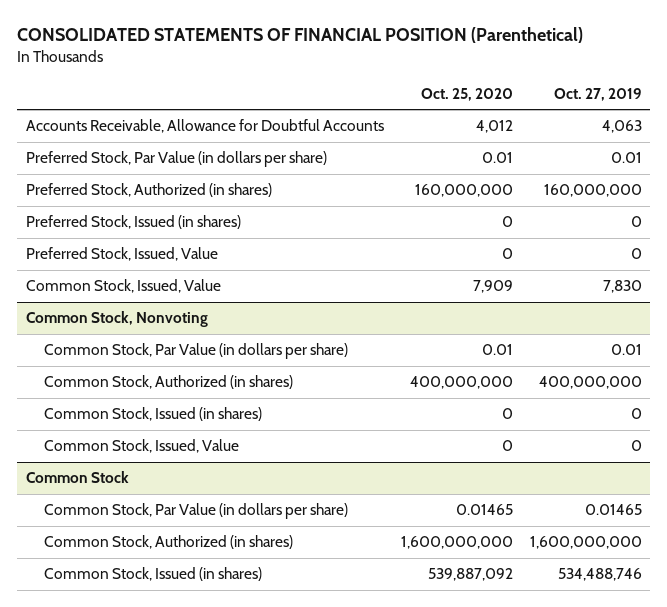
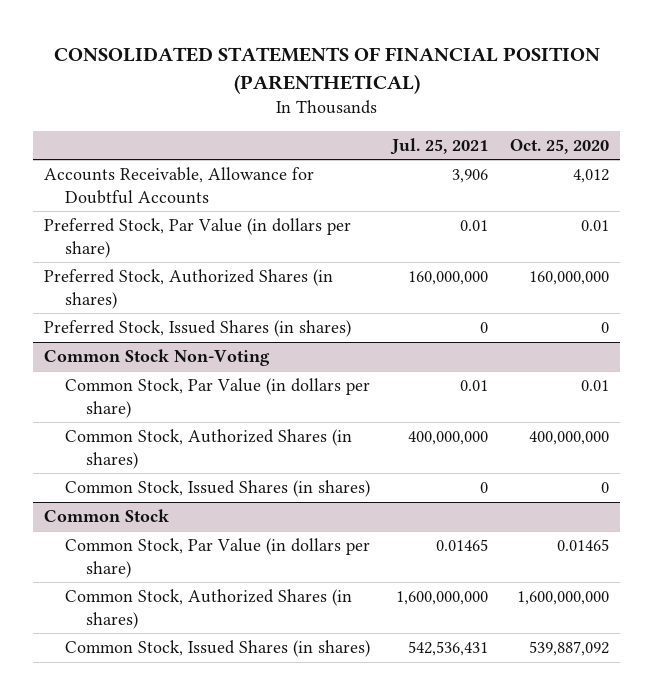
[16,27,583,44] CONSOLIDATED STATEMENTS OF FINANCIAL POSITION (Parenthetical) -> [53,47,600,94] CONSOLIDATED STATEMENTS OF FINANCIAL POSITION (PARENTHETICAL)
[553,87,642,101] Oct. 27, 2019 -> none
none -> [390,137,489,155] Jul. 25, 2021
[25,247,218,262] Preferred Stock, Issued, Value -> none
[25,279,221,294] Common Stock, Issued, Value -> none
[25,183,272,198] Preferred Stock, Authorized (in shares) -> [44,269,334,309] Preferred Stock, Authorized Shares (in shares)
[25,215,241,230] Preferred Stock, Issued (in shares) -> [44,320,352,338] Preferred Stock, Issued Shares (in shares)
[25,311,208,328] Common Stock, Nonvoting -> [44,349,271,367] Common Stock Non-Voting
[43,439,239,454] Common Stock, Issued, Value -> none
[43,375,293,390] Common Stock, Authorized (in shares) -> [65,429,353,469] Common Stock, Authorized Shares (in shares)
[43,407,262,422] Common Stock, Issued (in shares) -> [65,480,371,498] Common Stock, Issued Shares (in shares)
[43,535,293,550] Common Stock, Authorized (in shares) -> [65,589,353,629] Common Stock, Authorized Shares (in shares)
[43,567,262,582] Common Stock, Issued (in shares) -> [65,640,371,658] Common Stock, Issued Shares (in shares)

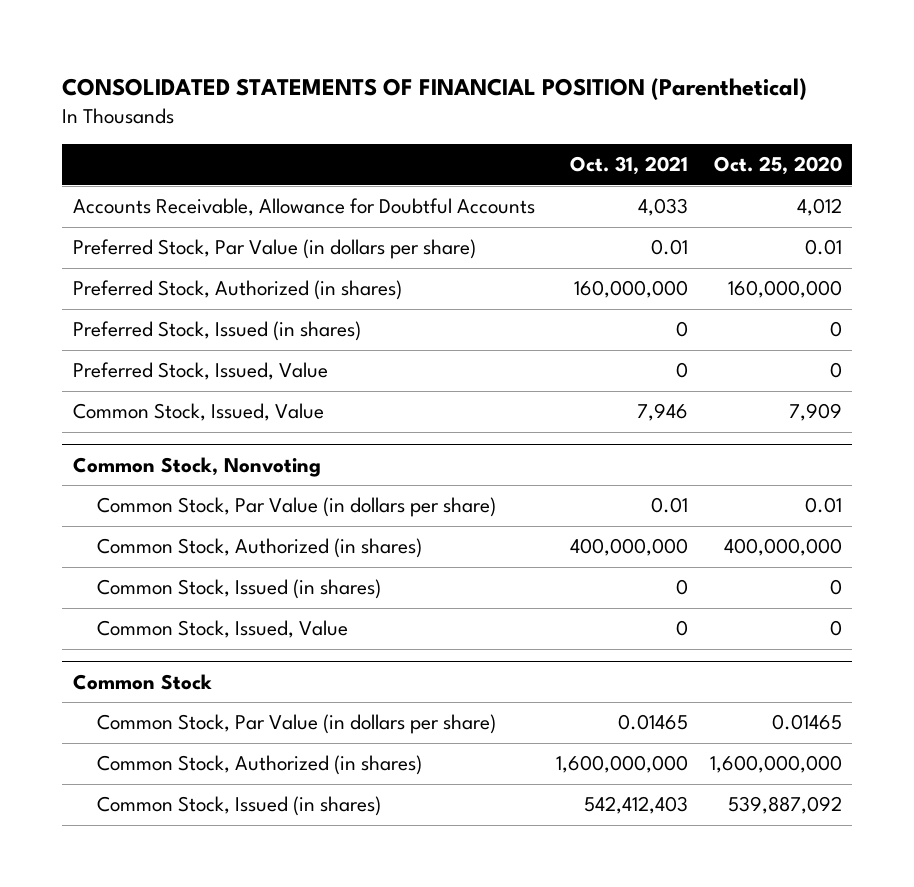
[53,47,600,94] CONSOLIDATED STATEMENTS OF FINANCIAL POSITION (PARENTHETICAL) -> [61,77,807,100] CONSOLIDATED STATEMENTS OF FINANCIAL POSITION (Parenthetical)
[390,137,489,155] Jul. 25, 2021 -> none
none -> [570,156,689,176] Oct. 31, 2021
[44,269,334,309] Preferred Stock, Authorized Shares (in shares) -> [72,280,402,301] Preferred Stock, Authorized (in shares)
[44,320,352,338] Preferred Stock, Issued Shares (in shares) -> [72,321,361,342] Preferred Stock, Issued (in shares)
none -> [72,362,328,381] Preferred Stock, Issued, Value
none -> [72,403,324,422] Common Stock, Issued, Value
[44,349,271,367] Common Stock Non-Voting -> [72,456,321,477] Common Stock, Nonvoting
[65,429,353,469] Common Stock, Authorized Shares (in shares) -> [96,538,422,559] Common Stock, Authorized (in shares)
[65,480,371,498] Common Stock, Issued Shares (in shares) -> [96,579,381,600] Common Stock, Issued (in shares)
none -> [96,620,348,639] Common Stock, Issued, Value
[65,589,353,629] Common Stock, Authorized Shares (in shares) -> [96,755,422,776] Common Stock, Authorized (in shares)
[65,640,371,658] Common Stock, Issued Shares (in shares) -> [96,796,381,817] Common Stock, Issued (in shares)

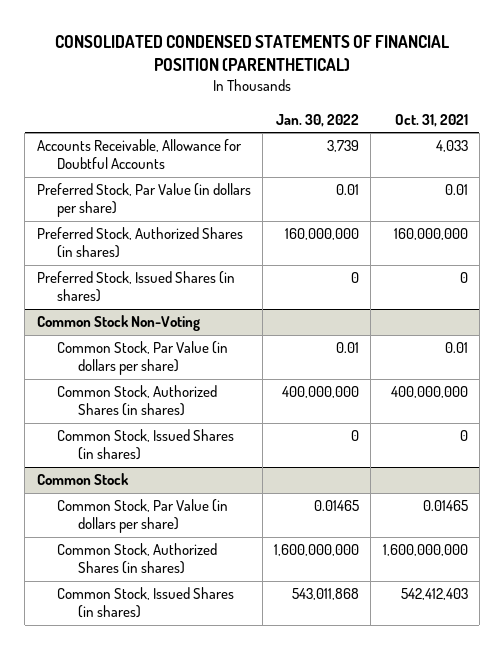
[61,77,807,100] CONSOLIDATED STATEMENTS OF FINANCIAL POSITION (Parenthetical) -> [55,35,451,72] CONSOLIDATED CONDENSED STATEMENTS OF FINANCIAL POSITION (PARENTHETICAL)
[713,156,842,176] Oct. 25, 2020 -> none
none -> [276,113,360,127] Jan. 30, 2022
[72,362,328,381] Preferred Stock, Issued, Value -> none
[72,403,324,422] Common Stock, Issued, Value -> none
[72,280,402,301] Preferred Stock, Authorized (in shares) -> [36,227,243,259] Preferred Stock, Authorized Shares (in shares)
[72,321,361,342] Preferred Stock, Issued (in shares) -> [36,271,235,303] Preferred Stock, Issued Shares (in shares)
[72,456,321,477] Common Stock, Nonvoting -> [36,315,200,332] Common Stock Non-Voting
[96,620,348,639] Common Stock, Issued, Value -> none
[96,538,422,559] Common Stock, Authorized (in shares) -> [57,385,218,417] Common Stock, Authorized Shares (in shares)
[96,579,381,600] Common Stock, Issued (in shares) -> [57,429,235,461] Common Stock, Issued Shares (in shares)
[96,755,422,776] Common Stock, Authorized (in shares) -> [57,543,218,575] Common Stock, Authorized Shares (in shares)
[96,796,381,817] Common Stock, Issued (in shares) -> [57,587,235,619] Common Stock, Issued Shares (in shares)

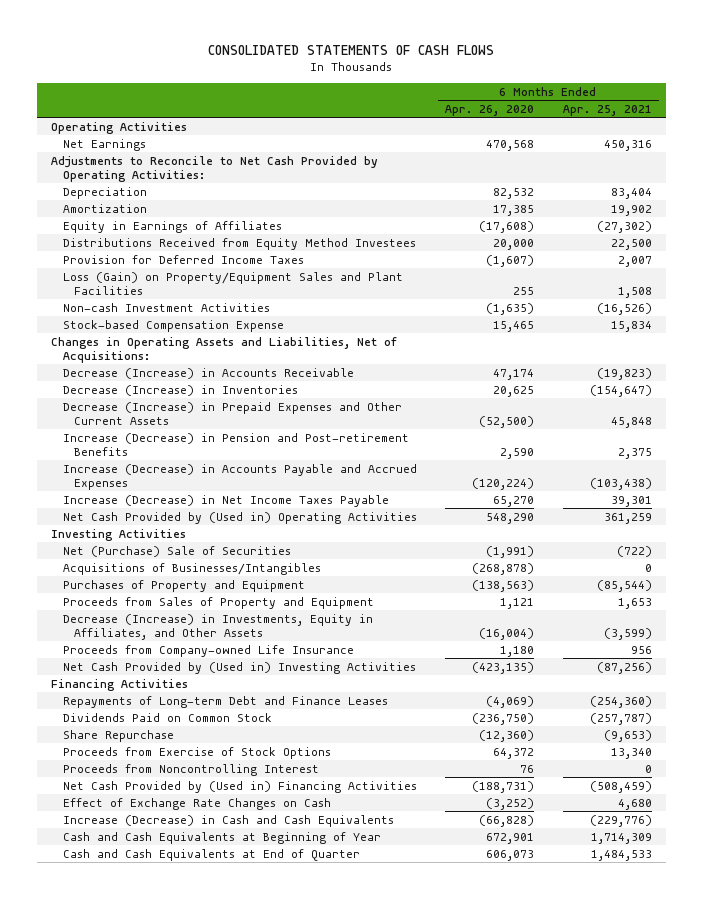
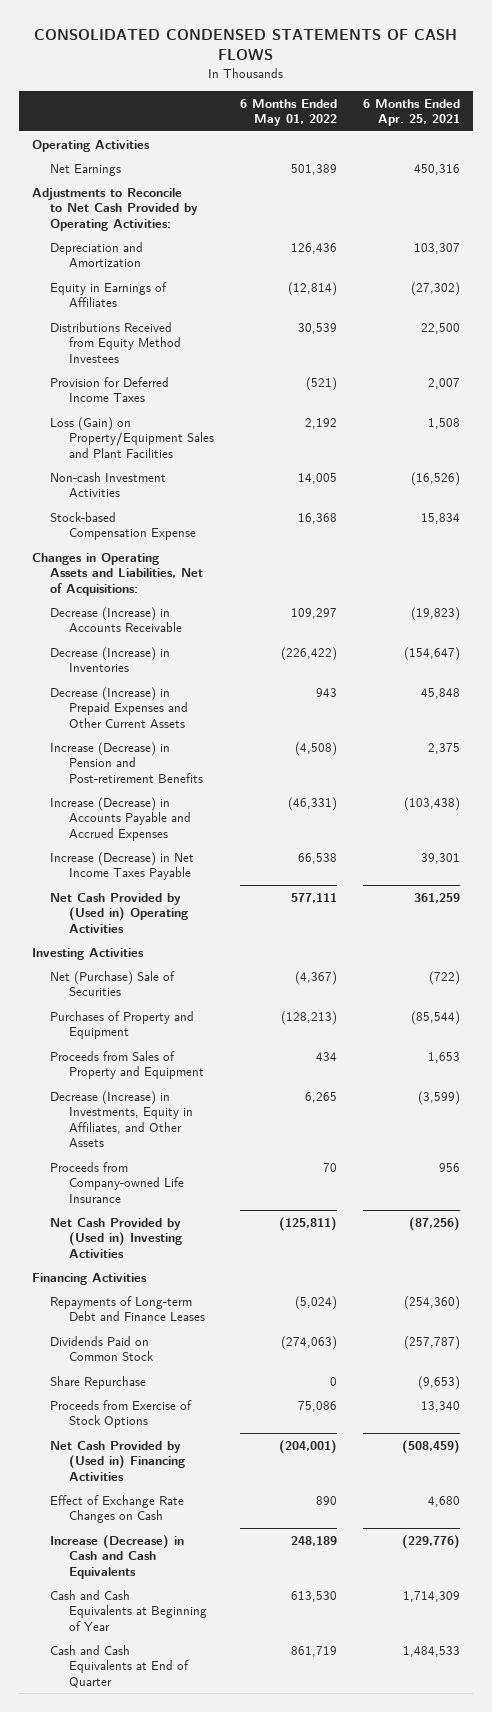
[208,45,495,56] CONSOLIDATED STATEMENTS OF CASH FLOWS -> [33,28,457,61] CONSOLIDATED CONDENSED STATEMENTS OF CASH FLOWS
[445,104,535,116] Apr. 26, 2020 -> none
none -> [239,98,337,127] 6 Months Ended May 01, 2022
[62,186,147,199] Depreciation -> none
[62,203,147,213] Amortization -> none
none -> [50,241,144,268] Depreciation and Amortization
[62,562,321,575] Acquisitions of Businesses/Intangibles -> none
[62,763,319,776] Proceeds from Noncontrolling Interest -> none

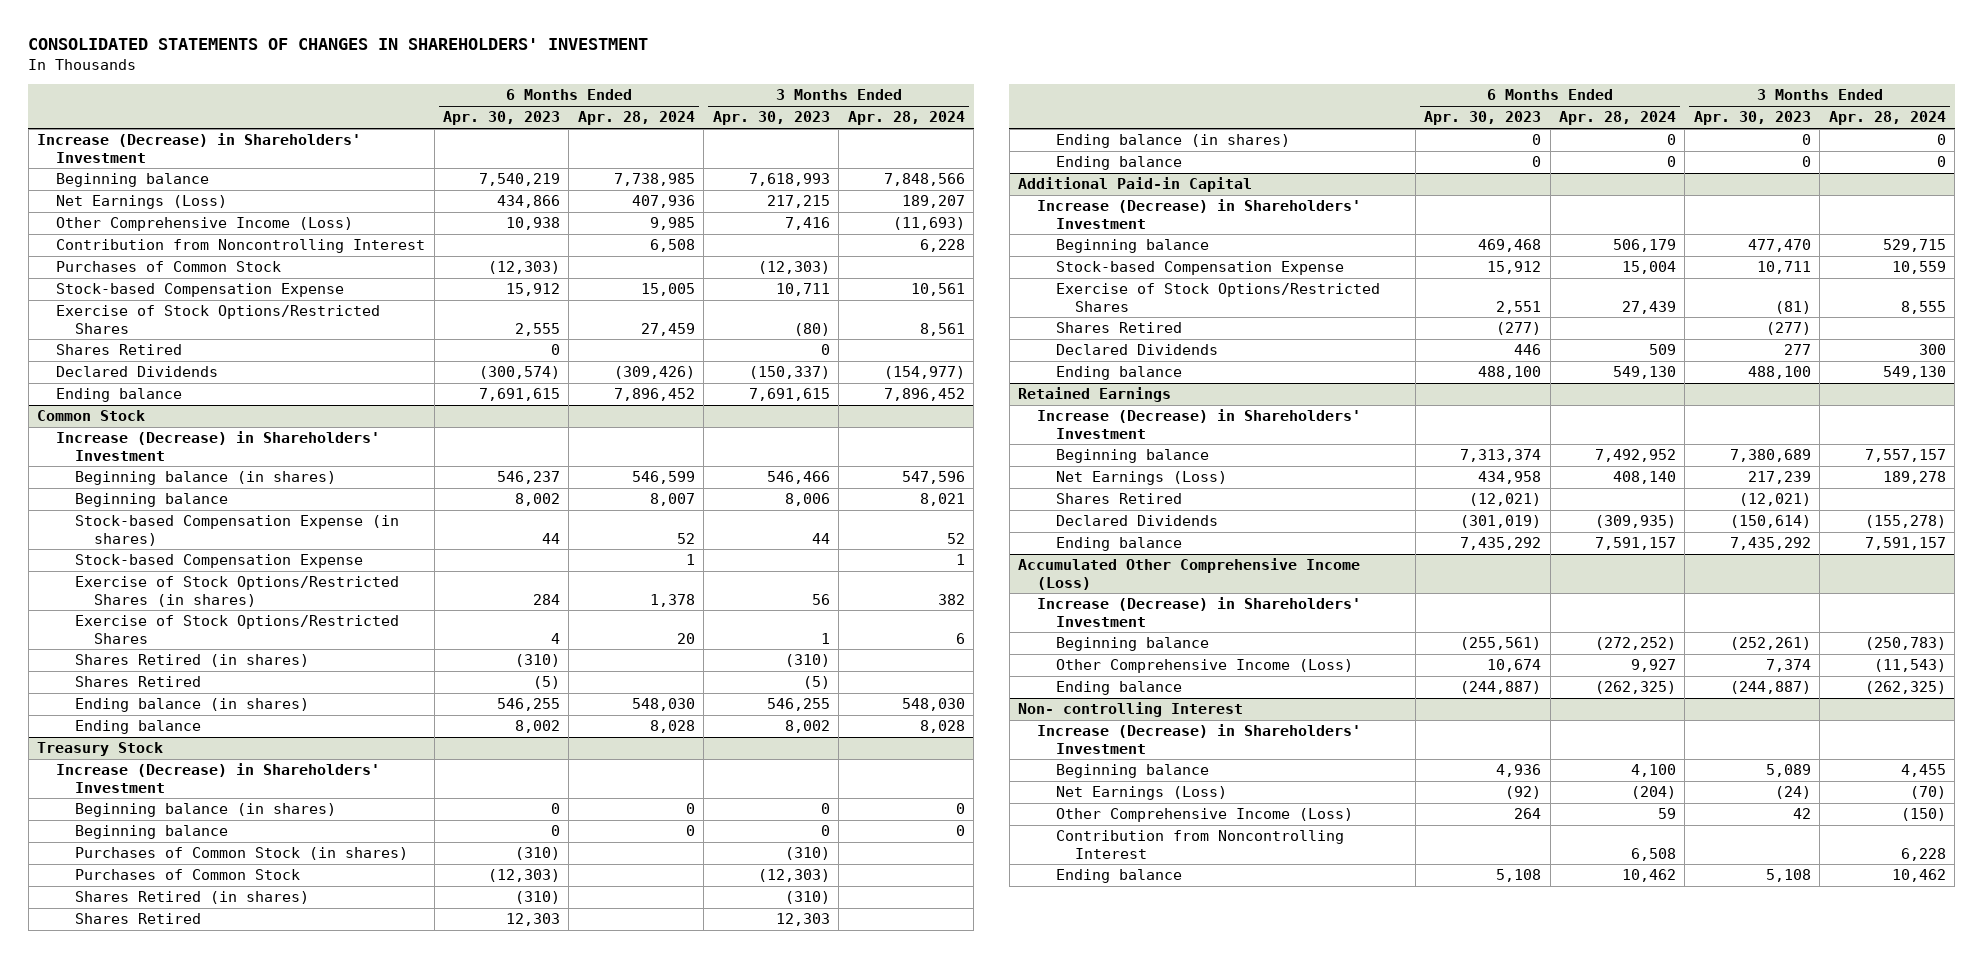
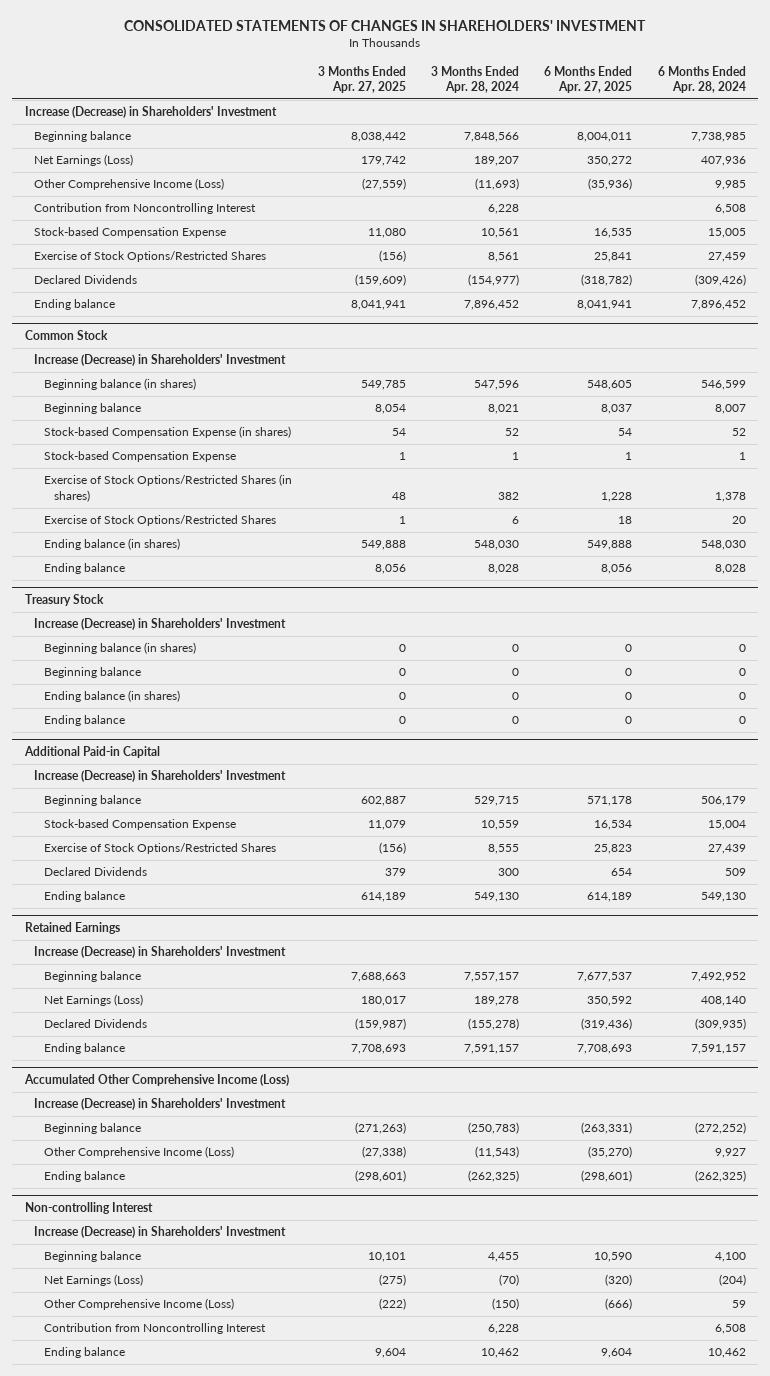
[443,111,561,126] Apr. 30, 2023 -> none
[712,111,830,126] Apr. 30, 2023 -> none
none -> [317,65,406,94] 3 Months Ended Apr. 27, 2025
none -> [544,65,633,94] 6 Months Ended Apr. 27, 2025
[56,261,282,273] Purchases of Common Stock -> none
[56,344,183,356] Shares Retired -> none
[75,654,310,668] Shares Retired (in shares) -> none
[75,676,202,688] Shares Retired -> none
[75,847,409,861] Purchases of Common Stock (in shares) -> none
[75,869,301,881] Purchases of Common Stock -> none
[75,891,310,905] Shares Retired (in shares) -> none
[75,913,202,925] Shares Retired -> none
[1056,322,1183,334] Shares Retired -> none
[1056,493,1183,505] Shares Retired -> none
[1018,702,1244,718] Non- controlling Interest -> [24,1202,153,1215] Non-controlling Interest

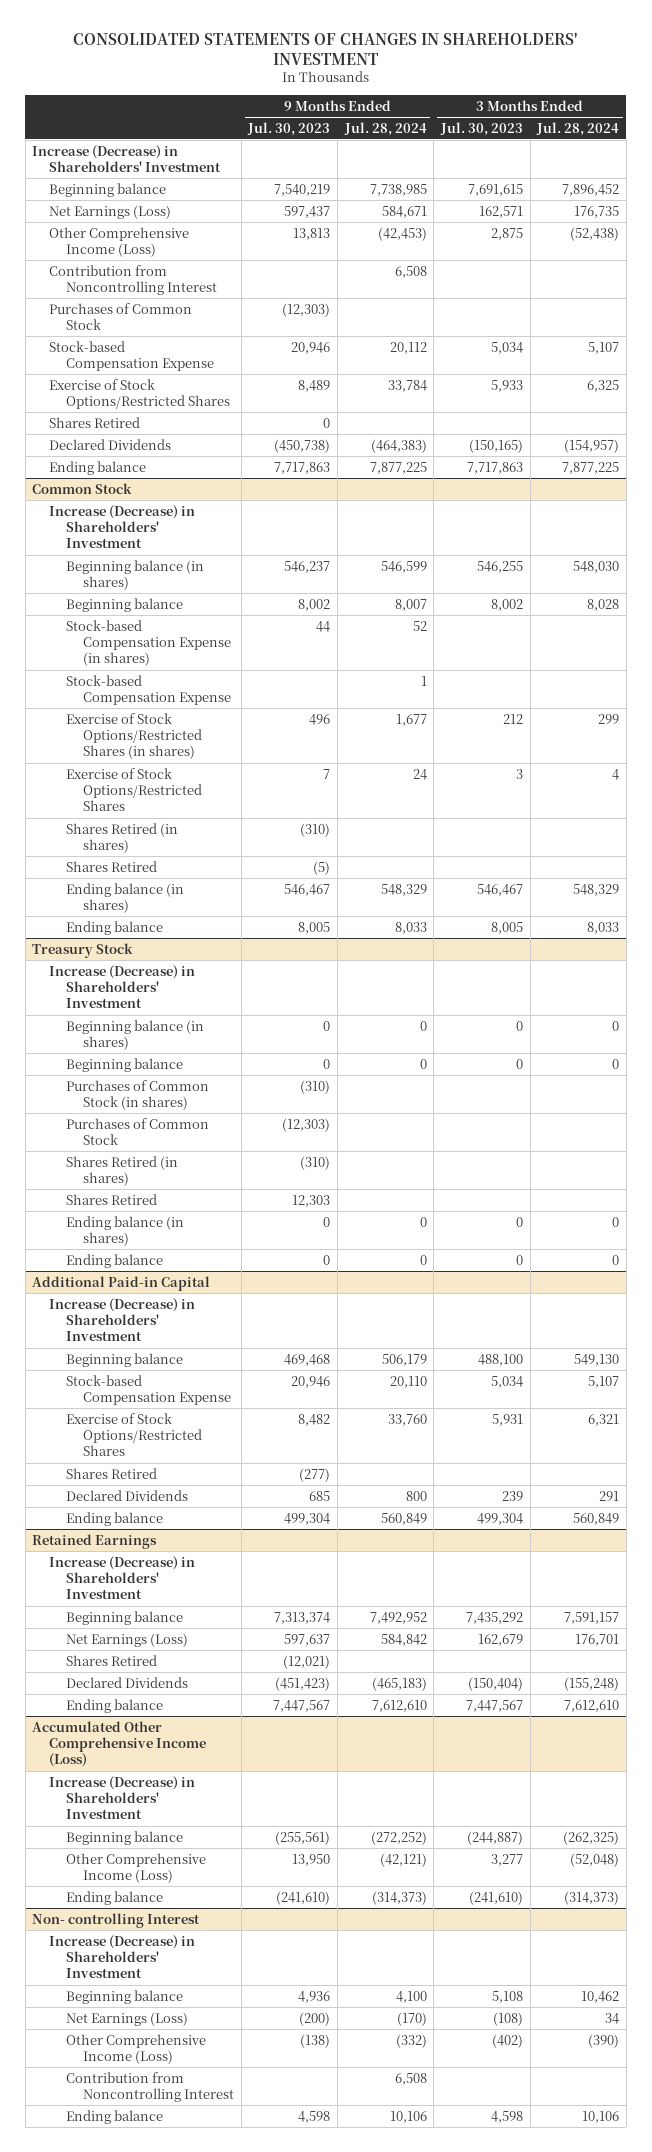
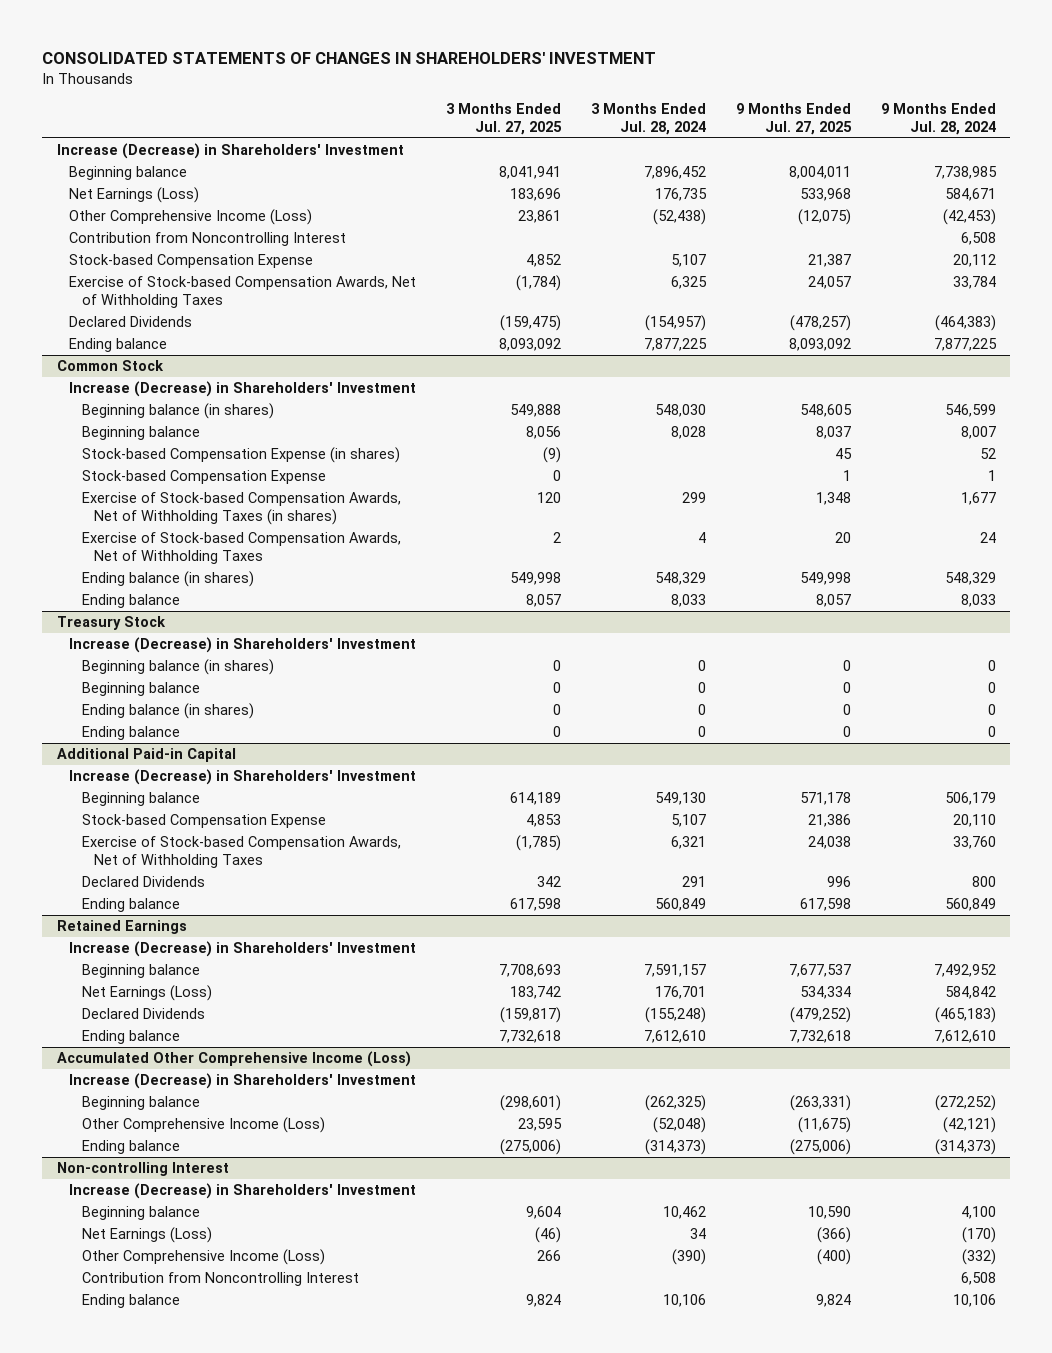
[247,121,331,136] Jul. 30, 2023 -> none
[439,121,523,136] Jul. 30, 2023 -> none
none -> [446,103,563,136] 3 Months Ended Jul. 27, 2025
none -> [735,103,852,136] 9 Months Ended Jul. 27, 2025
[49,302,193,330] Purchases of Common Stock -> none
[49,416,141,428] Shares Retired -> none
[49,378,231,409] Exercise of Stock Options/Restricted Shares -> [69,276,417,308] Exercise of Stock-based Compensation Awards, Net of Withholding Taxes
[66,822,179,853] Shares Retired (in shares) -> none
[66,860,158,872] Shares Retired -> none
[66,712,203,760] Exercise of Stock Options/Restricted Shares (in shares) -> [81,492,401,525] Exercise of Stock-based Compensation Awards, Net of Withholding Taxes (in shares)
[66,767,203,812] Exercise of Stock Options/Restricted Shares -> [81,532,401,564] Exercise of Stock-based Compensation Awards, Net of Withholding Taxes
[66,1079,210,1110] Purchases of Common Stock (in shares) -> none
[66,1117,210,1145] Purchases of Common Stock -> none
[66,1155,179,1186] Shares Retired (in shares) -> none
[66,1193,158,1205] Shares Retired -> none
[66,1467,158,1479] Shares Retired -> none
[66,1412,203,1457] Exercise of Stock Options/Restricted Shares -> [81,836,401,868] Exercise of Stock-based Compensation Awards, Net of Withholding Taxes
[66,1654,158,1666] Shares Retired -> none
[32,1912,201,1928] Non- controlling Interest -> [56,1162,229,1177] Non-controlling Interest

